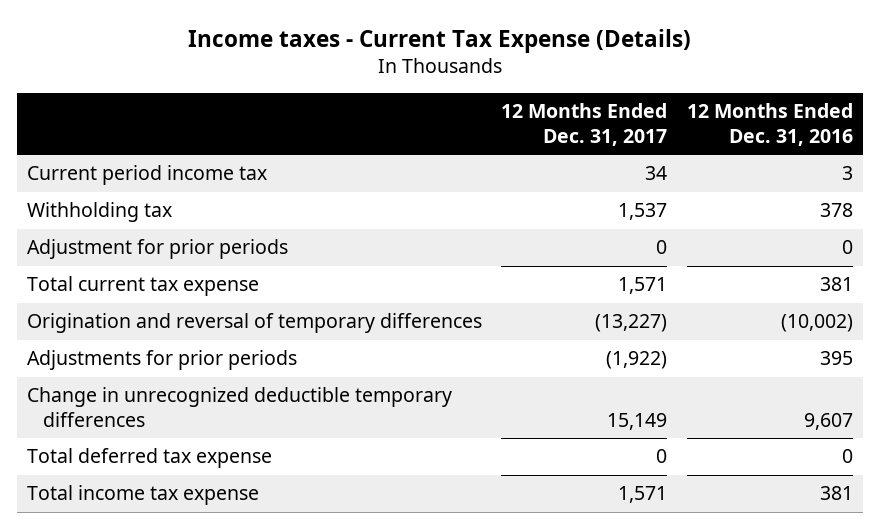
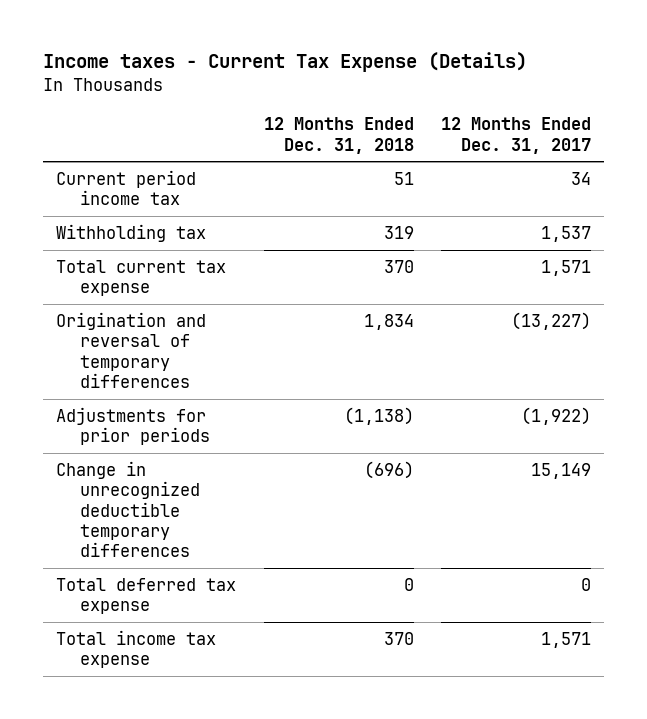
[686,103,853,146] 12 Months Ended Dec. 31, 2016 -> none
none -> [263,117,414,154] 12 Months Ended Dec. 31, 2018
[26,239,288,260] Adjustment for prior periods -> none

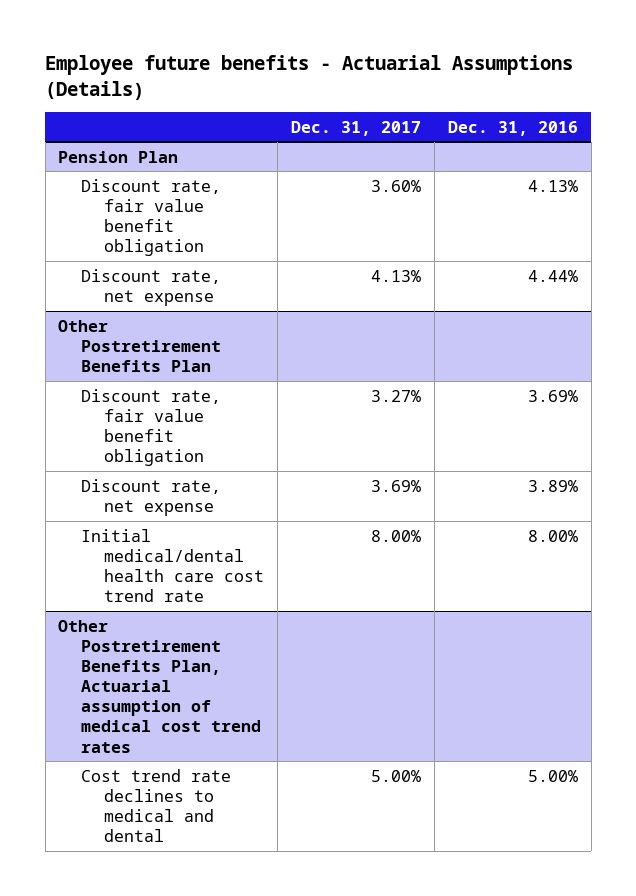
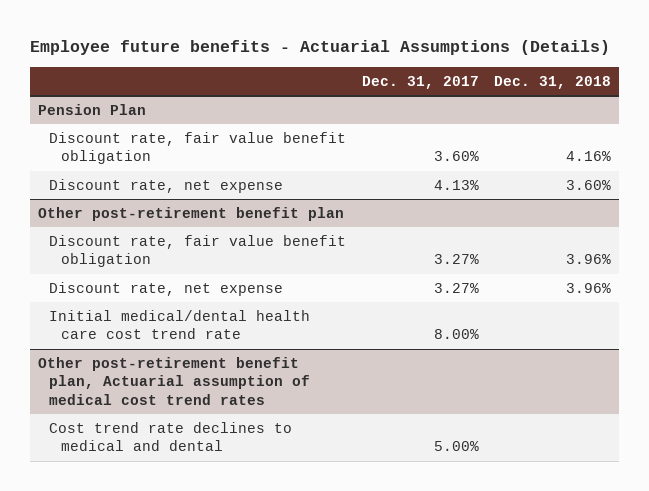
[447,120,578,136] Dec. 31, 2016 -> none
none -> [494,75,612,89] Dec. 31, 2018
[58,319,222,372] Other Postretirement Benefits Plan -> [37,206,344,221] Other post-retirement benefit plan
[371,479,422,492] 3.69% -> [433,282,479,293] 3.27%
[58,619,262,753] Other Postretirement Benefits Plan, Actuarial assumption of medical cost trend rates -> [37,356,311,405] Other post-retirement benefit plan, Actuarial assumption of medical cost trend rates

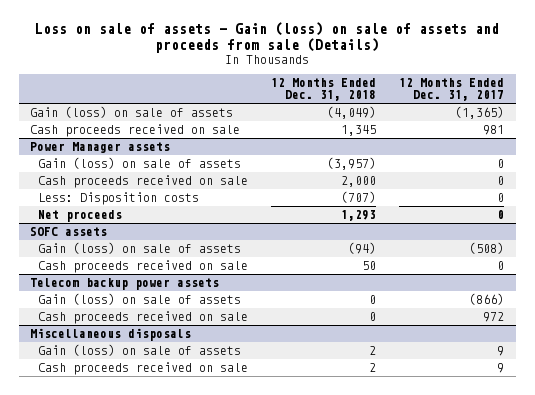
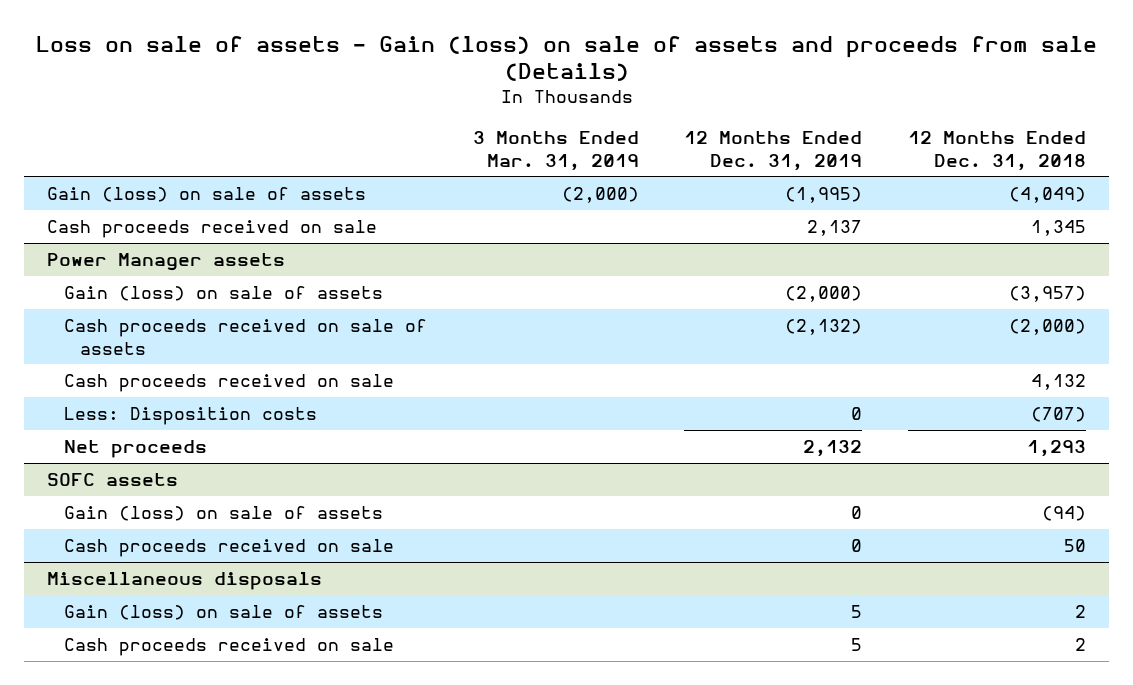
[399,78,505,102] 12 Months Ended Dec. 31, 2017 -> none
none -> [472,130,639,171] 3 Months Ended Mar. 31, 2019
none -> [684,130,863,171] 12 Months Ended Dec. 31, 2019
none -> [63,319,427,355] Cash proceeds received on sale of assets
[341,176,377,188] 2,000 -> [1031,374,1087,391] 4,132
[30,278,220,291] Telecom backup power assets -> none
[38,293,242,306] Gain (loss) on sale of assets -> none
[38,311,249,325] Cash proceeds received on sale -> none

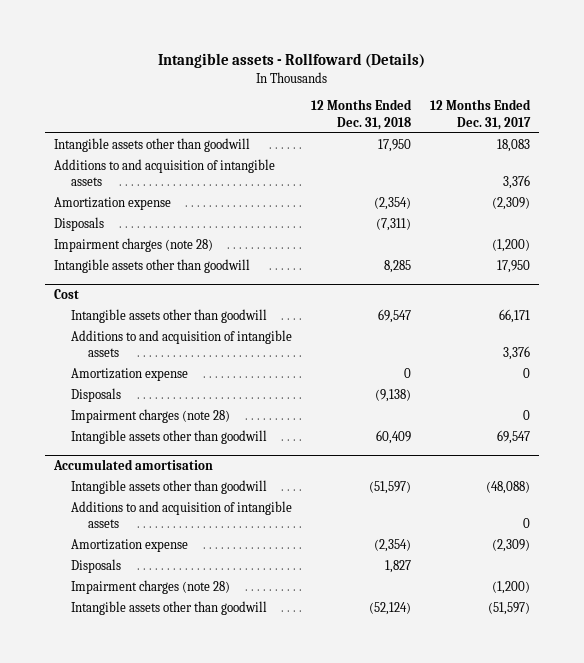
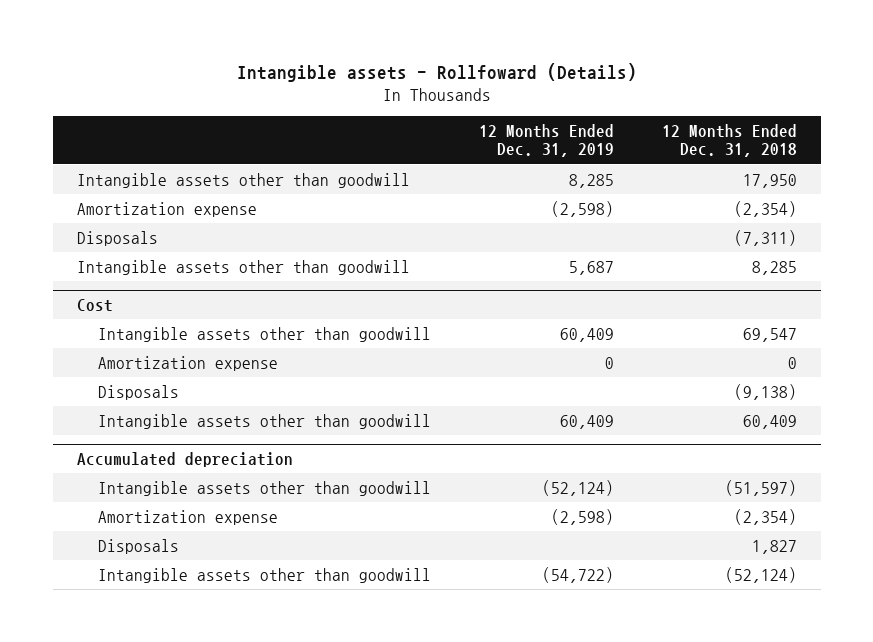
[429,99,531,130] 12 Months Ended Dec. 31, 2017 -> none
none -> [479,123,615,158] 12 Months Ended Dec. 31, 2019
[54,158,276,187] Additions to and acquisition of intangible assets -> none
[54,237,214,252] Impairment charges (note 28) -> none
[71,329,293,358] Additions to and acquisition of intangible assets -> none
[71,408,231,423] Impairment charges (note 28) -> none
[53,458,214,470] Accumulated amortisation -> [76,451,293,467] Accumulated depreciation
[71,500,293,529] Additions to and acquisition of intangible assets -> none
[71,579,231,594] Impairment charges (note 28) -> none

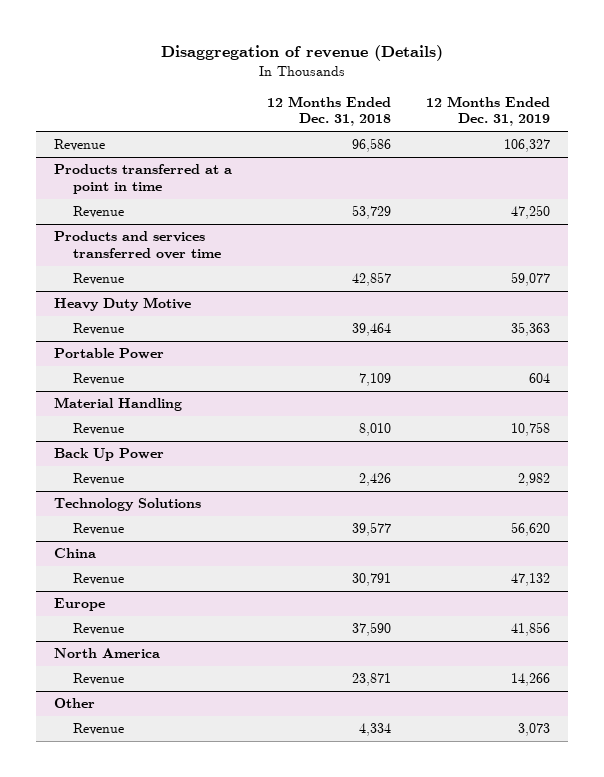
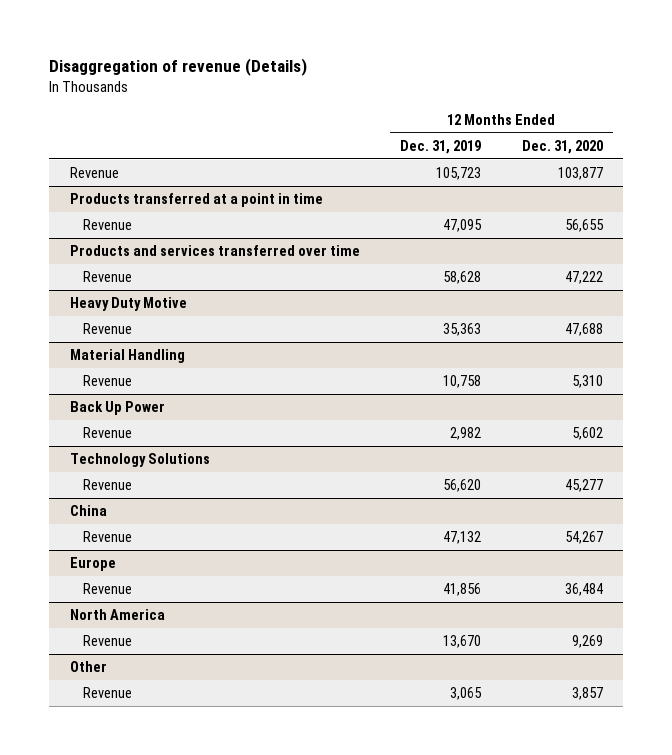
[267,96,392,127] 12 Months Ended Dec. 31, 2018 -> none
none -> [521,139,603,154] Dec. 31, 2020
[504,139,551,153] 106,327 -> [436,167,482,181] 105,723
[511,205,551,220] 47,250 -> [443,219,483,233] 47,095
[511,272,551,287] 59,077 -> [443,271,482,285] 58,628
[53,348,164,360] Portable Power -> none
[72,373,124,386] Revenue -> none
[511,673,551,687] 14,266 -> [443,635,482,649] 13,670
[518,723,551,737] 3,073 -> [450,687,483,701] 3,065

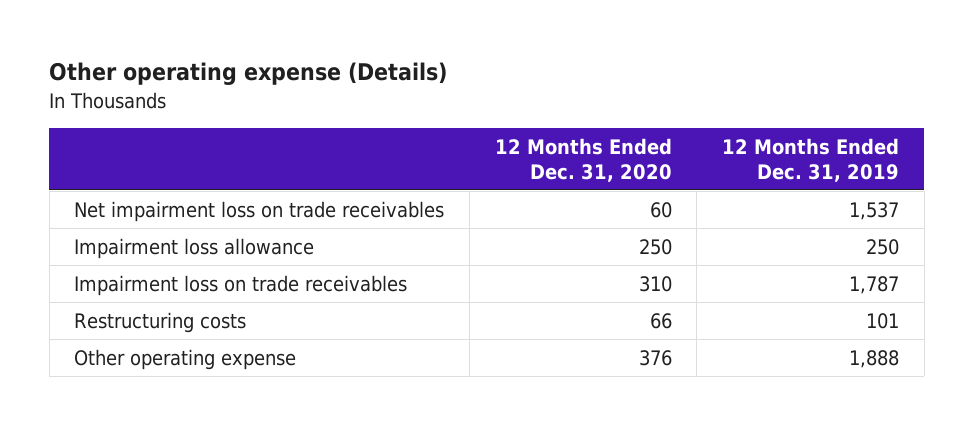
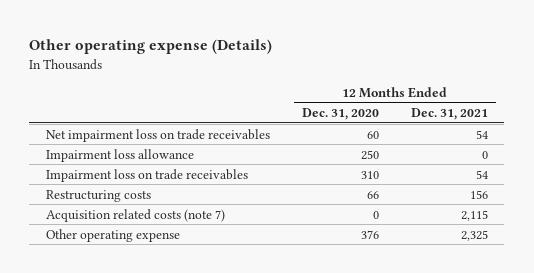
[721,137,899,182] 12 Months Ended Dec. 31, 2019 -> none
none -> [411,108,489,121] Dec. 31, 2021
none -> [45,208,225,222] Acquisition related costs (note 7)

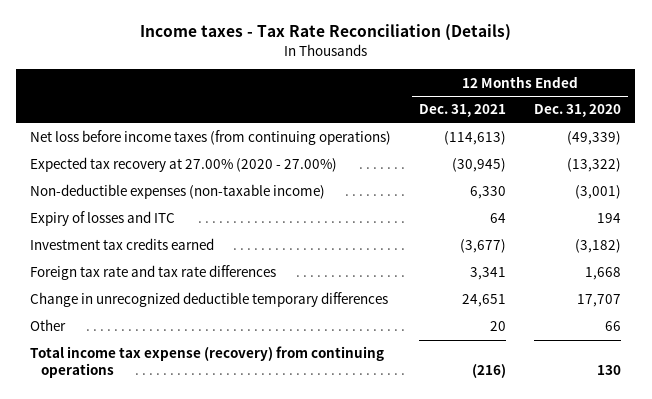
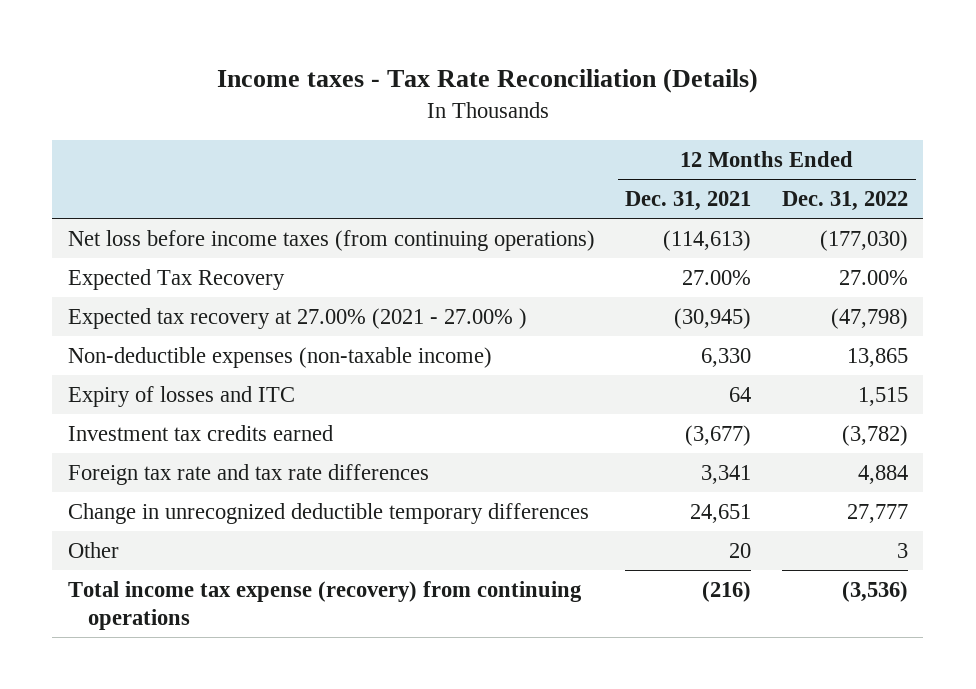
[534,104,622,118] Dec. 31, 2020 -> none
none -> [781,191,908,212] Dec. 31, 2022
none -> [67,268,285,290] Expected Tax Recovery
[30,157,338,173] Expected tax recovery at 27.00% (2020 - 27.00%) -> [67,307,527,329] Expected tax recovery at 27.00% (2021 - 27.00% )

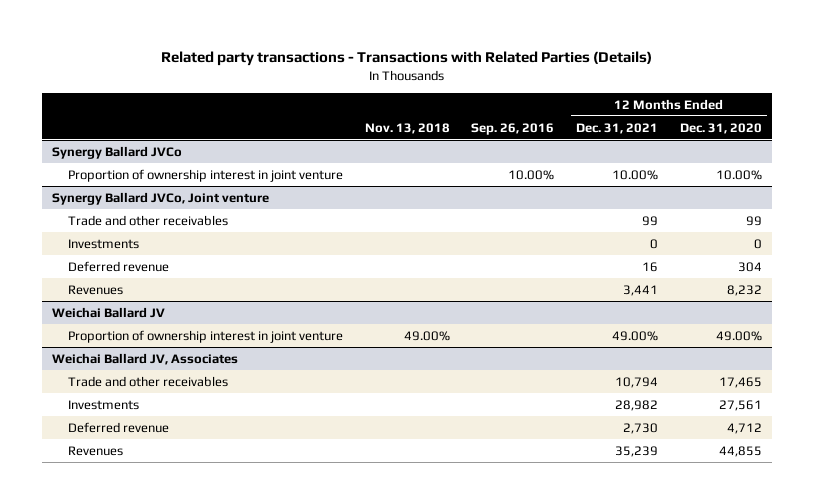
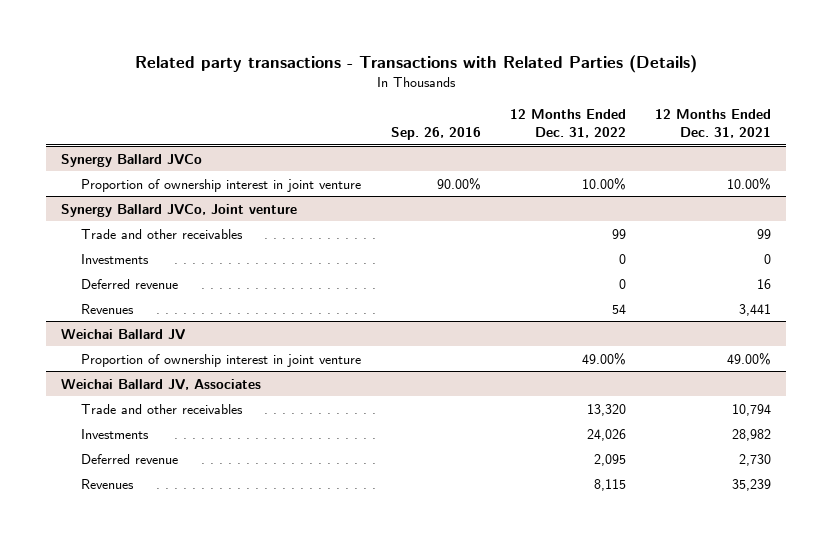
[364,122,450,134] Nov. 13, 2018 -> none
[679,122,762,134] Dec. 31, 2020 -> none
none -> [509,109,626,139] 12 Months Ended Dec. 31, 2022
[508,169,555,180] 10.00% -> [436,177,481,190] 90.00%

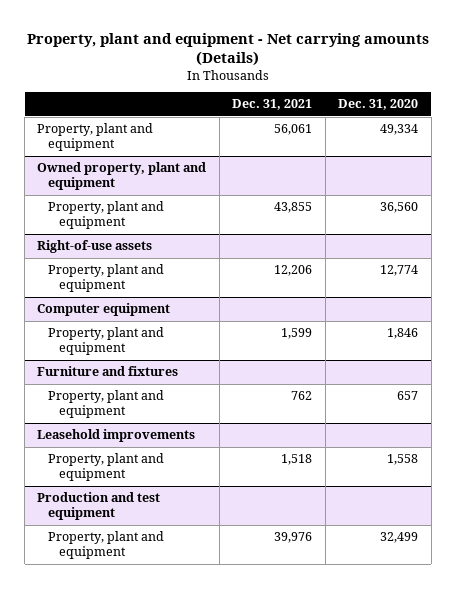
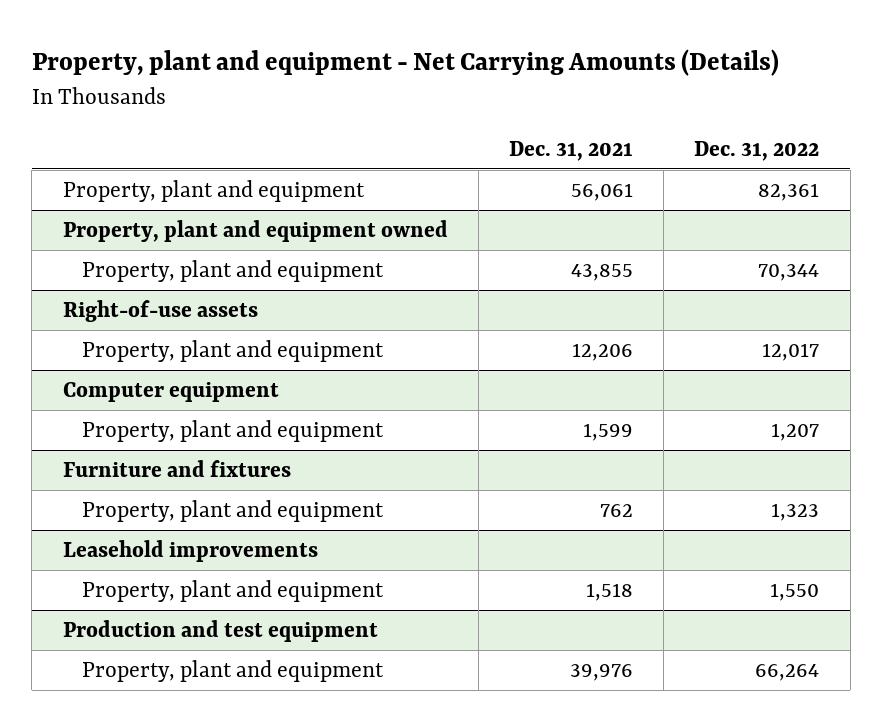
[26,32,429,67] Property, plant and equipment - Net carrying amounts (Details) -> [31,49,779,77] Property, plant and equipment - Net Carrying Amounts (Details)
[338,99,419,111] Dec. 31, 2020 -> none
none -> [694,140,820,161] Dec. 31, 2022
[37,162,207,191] Owned property, plant and equipment -> [62,220,448,243] Property, plant and equipment owned

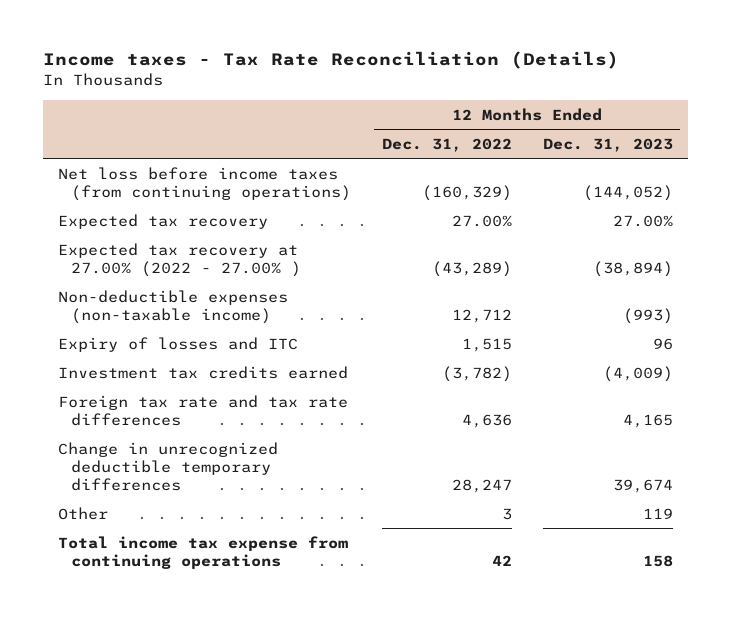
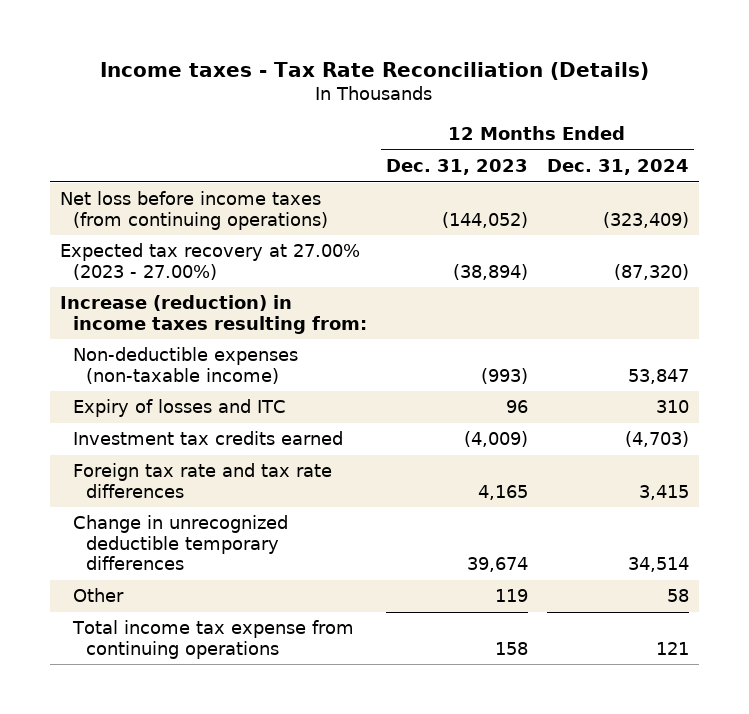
[382,137,513,152] Dec. 31, 2022 -> none
none -> [546,159,689,176] Dec. 31, 2024
[58,213,269,229] Expected tax recovery -> none
[58,242,302,277] Expected tax recovery at 27.00% (2022 - 27.00% ) -> [59,243,360,280] Expected tax recovery at 27.00% (2023 - 27.00%)
none -> [59,295,367,334] Increase (reduction) in income taxes resulting from:

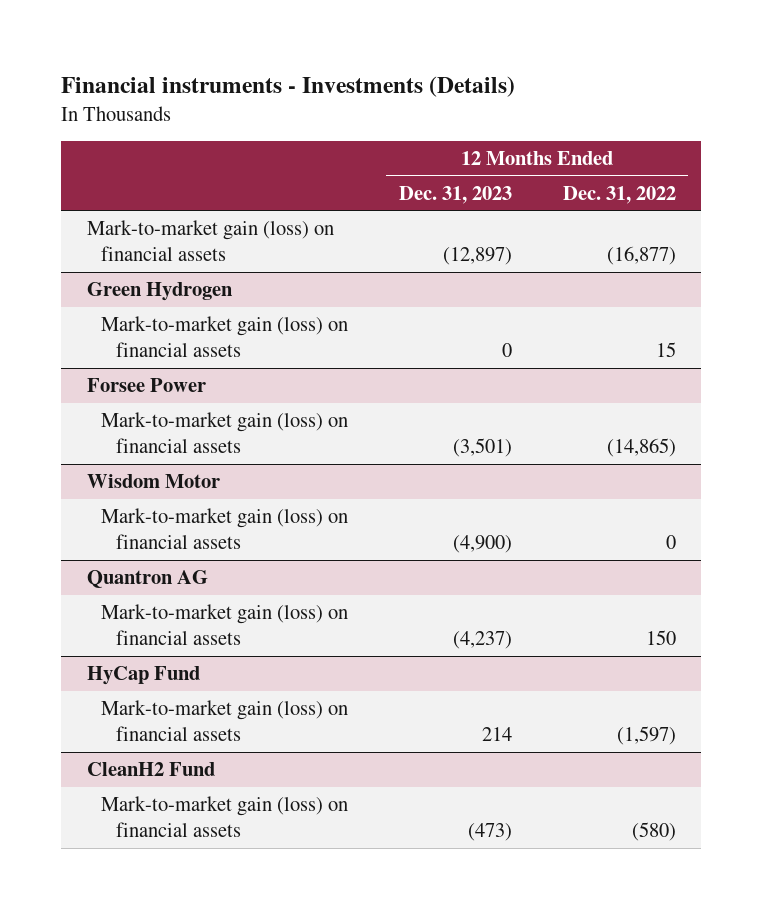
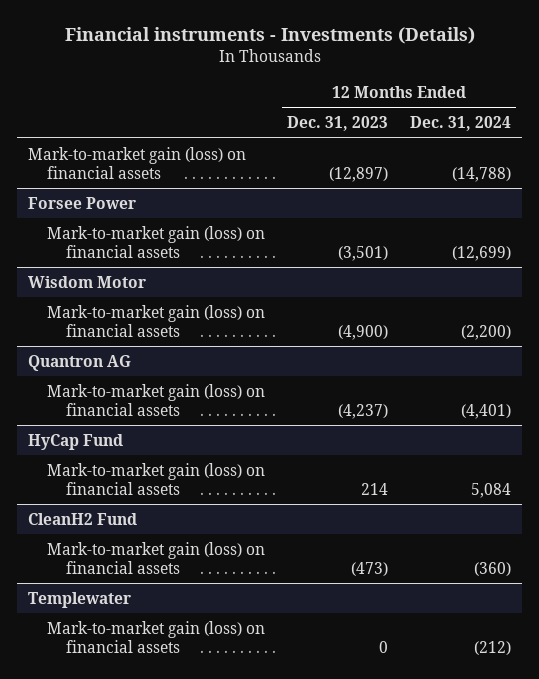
[562,185,676,204] Dec. 31, 2022 -> none
none -> [409,116,511,132] Dec. 31, 2024
[86,281,233,301] Green Hydrogen -> none
[101,315,349,358] Mark-to-market gain (loss) on financial assets -> none
none -> [28,591,132,608] Templewater
none -> [47,620,266,653] Mark-to-market gain (loss) on financial assets

